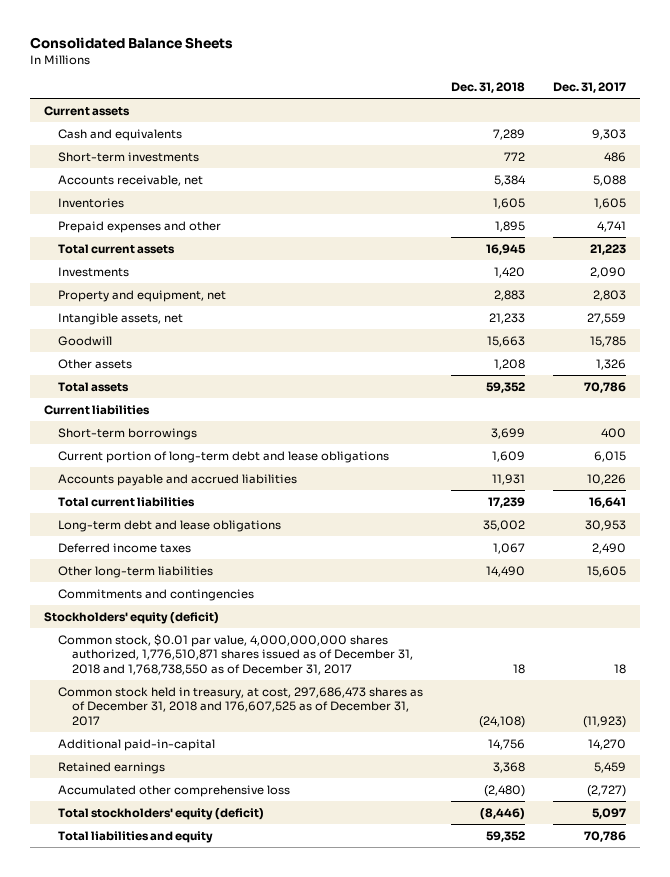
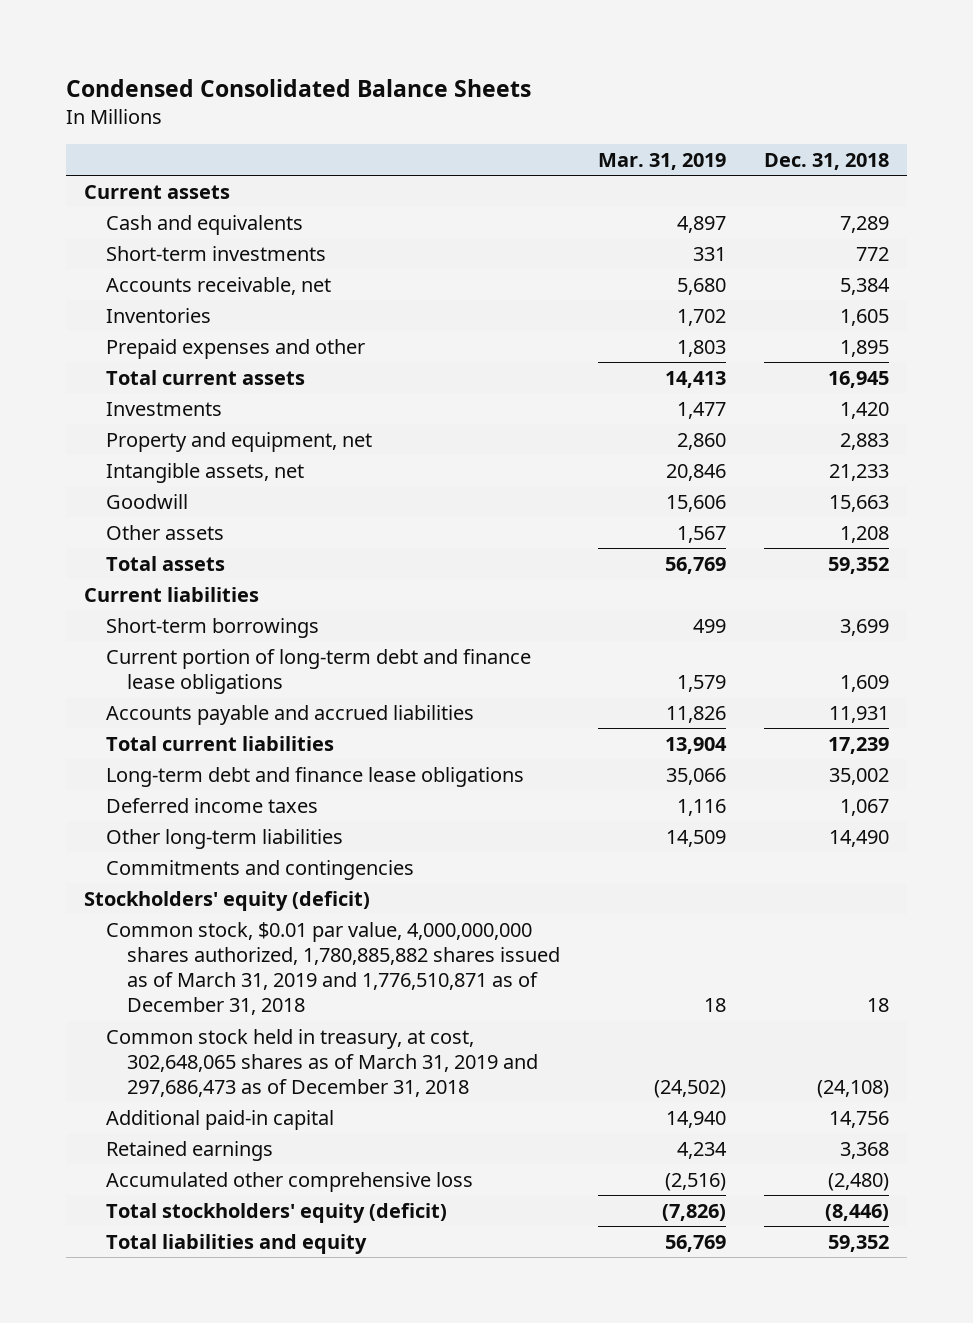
[29,37,233,50] Consolidated Balance Sheets -> [65,78,531,97] Condensed Consolidated Balance Sheets
[553,82,627,94] Dec. 31, 2017 -> none
none -> [597,152,726,170] Mar. 31, 2019
[57,450,389,463] Current portion of long-term debt and lease obligations -> [105,648,531,694] Current portion of long-term debt and finance lease obligations
[57,519,281,532] Long-term debt and lease obligations -> [105,766,524,787] Long-term debt and finance lease obligations
[57,633,413,675] Common stock, $0.01 par value, 4,000,000,000 shares authorized, 1,776,510,871 shares issued as of December 31, 2018 and 1,768,738,550 as of December 31, 2017 -> [105,921,560,1016] Common stock, $0.01 par value, 4,000,000,000 shares authorized, 1,780,885,882 shares issued as of March 31, 2019 and 1,776,510,871 as of December 31, 2018
[57,686,423,726] Common stock held in treasury, at cost, 297,686,473 shares as of December 31, 2018 and 176,607,525 as of December 31, 2017 -> [105,1028,538,1098] Common stock held in treasury, at cost, 302,648,065 shares as of March 31, 2019 and 297,686,473 as of December 31, 2018
[57,738,215,751] Additional paid-in-capital -> [105,1109,334,1130] Additional paid-in capital

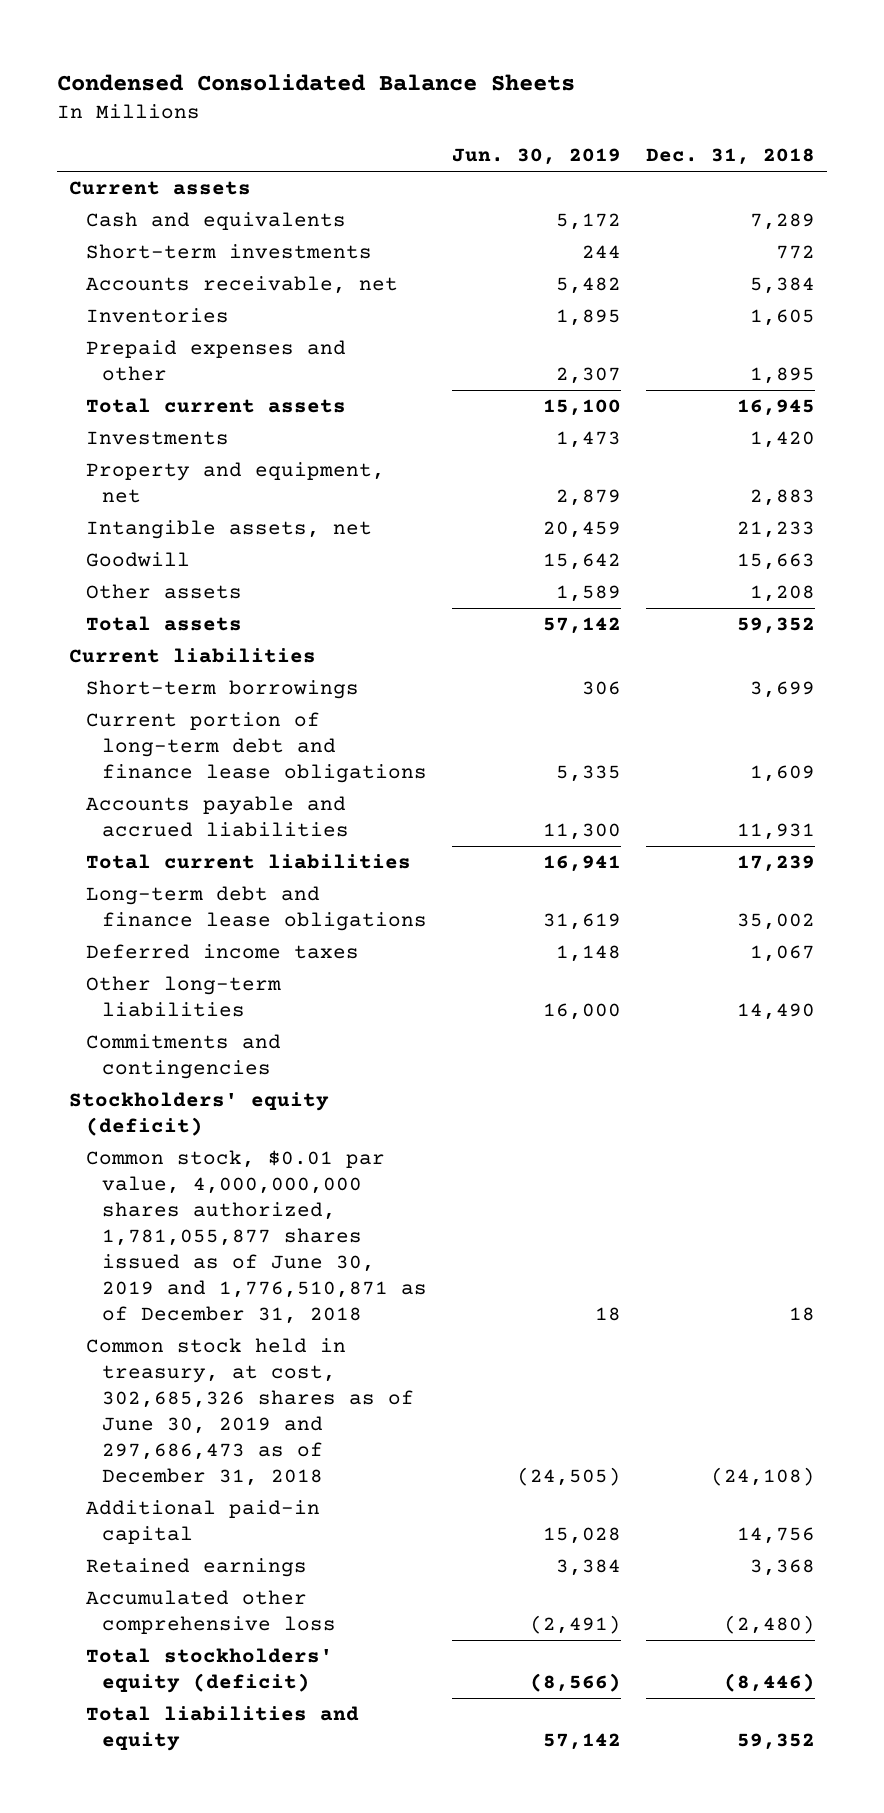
[597,152,726,170] Mar. 31, 2019 -> none
none -> [452,148,622,166] Jun. 30, 2019
[105,921,560,1016] Common stock, $0.01 par value, 4,000,000,000 shares authorized, 1,780,885,882 shares issued as of March 31, 2019 and 1,776,510,871 as of December 31, 2018 -> [85,1150,428,1324] Common stock, $0.01 par value, 4,000,000,000 shares authorized, 1,781,055,877 shares issued as of June 30, 2019 and 1,776,510,871 as of December 31, 2018
[105,1028,538,1098] Common stock held in treasury, at cost, 302,648,065 shares as of March 31, 2019 and 297,686,473 as of December 31, 2018 -> [85,1338,415,1486] Common stock held in treasury, at cost, 302,685,326 shares as of June 30, 2019 and 297,686,473 as of December 31, 2018

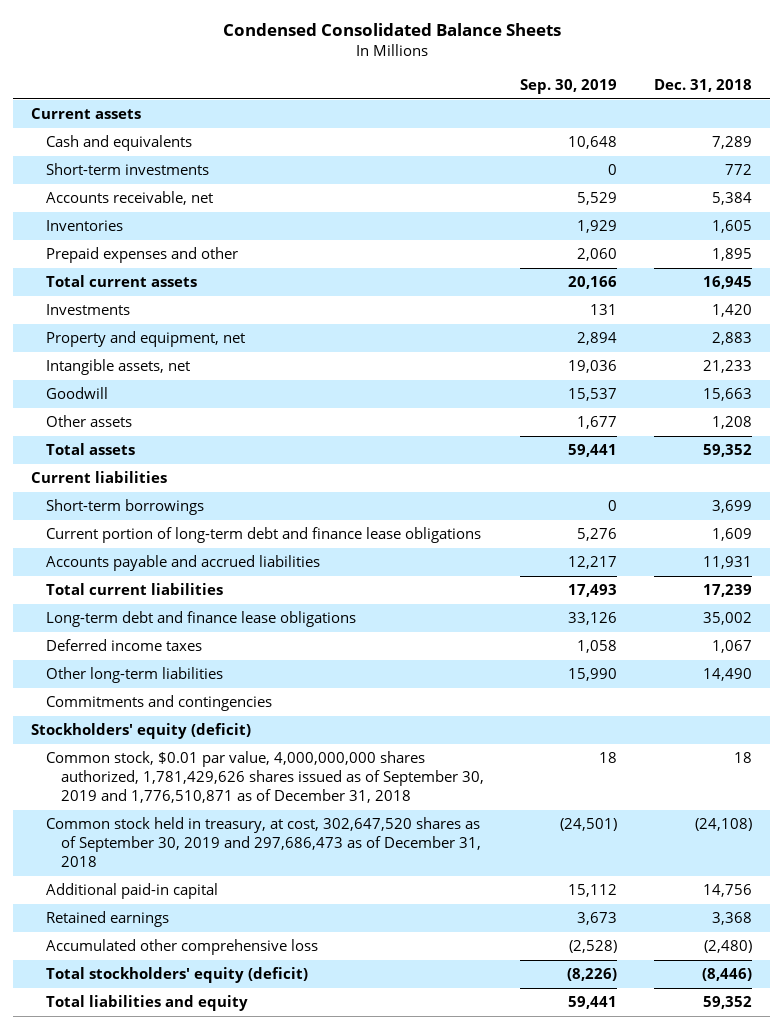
[452,148,622,166] Jun. 30, 2019 -> none
none -> [520,79,618,95] Sep. 30, 2019
[85,1150,428,1324] Common stock, $0.01 par value, 4,000,000,000 shares authorized, 1,781,055,877 shares issued as of June 30, 2019 and 1,776,510,871 as of December 31, 2018 -> [46,751,484,803] Common stock, $0.01 par value, 4,000,000,000 shares authorized, 1,781,429,626 shares issued as of September 30, 2019 and 1,776,510,871 as of December 31, 2018
[85,1338,415,1486] Common stock held in treasury, at cost, 302,685,326 shares as of June 30, 2019 and 297,686,473 as of December 31, 2018 -> [46,817,481,867] Common stock held in treasury, at cost, 302,647,520 shares as of September 30, 2019 and 297,686,473 as of December 31, 2018

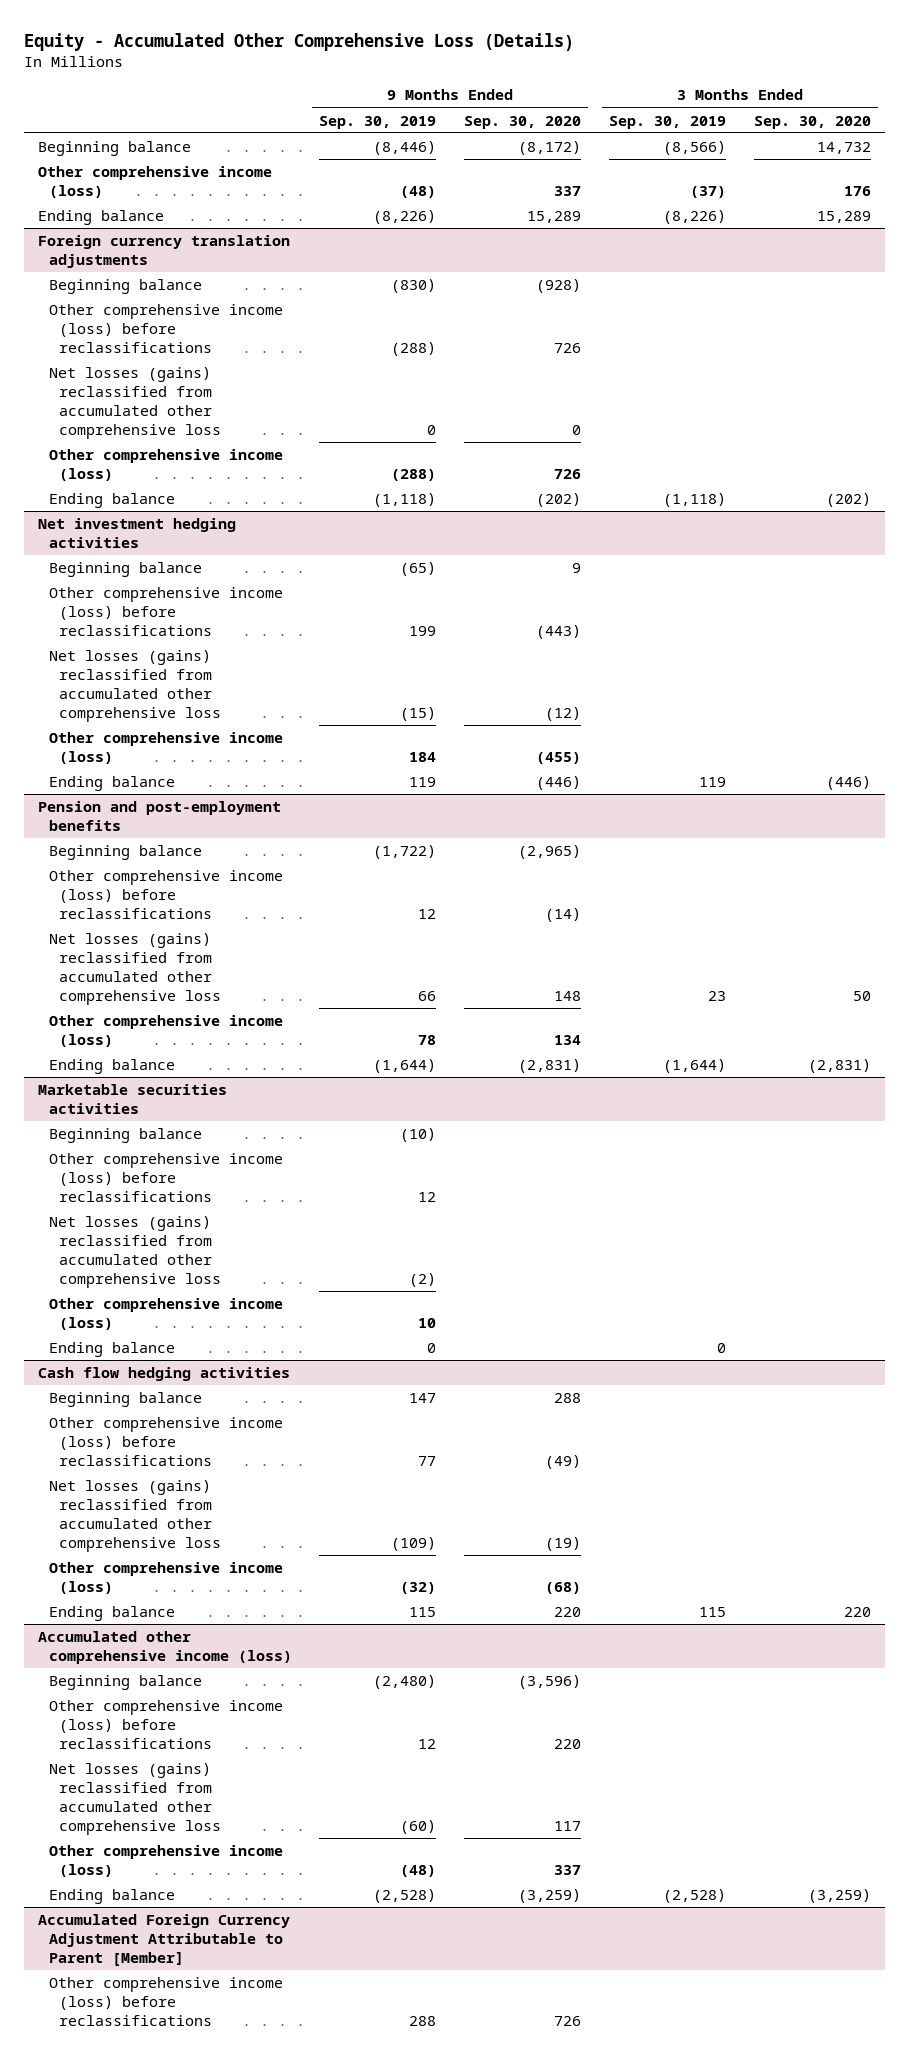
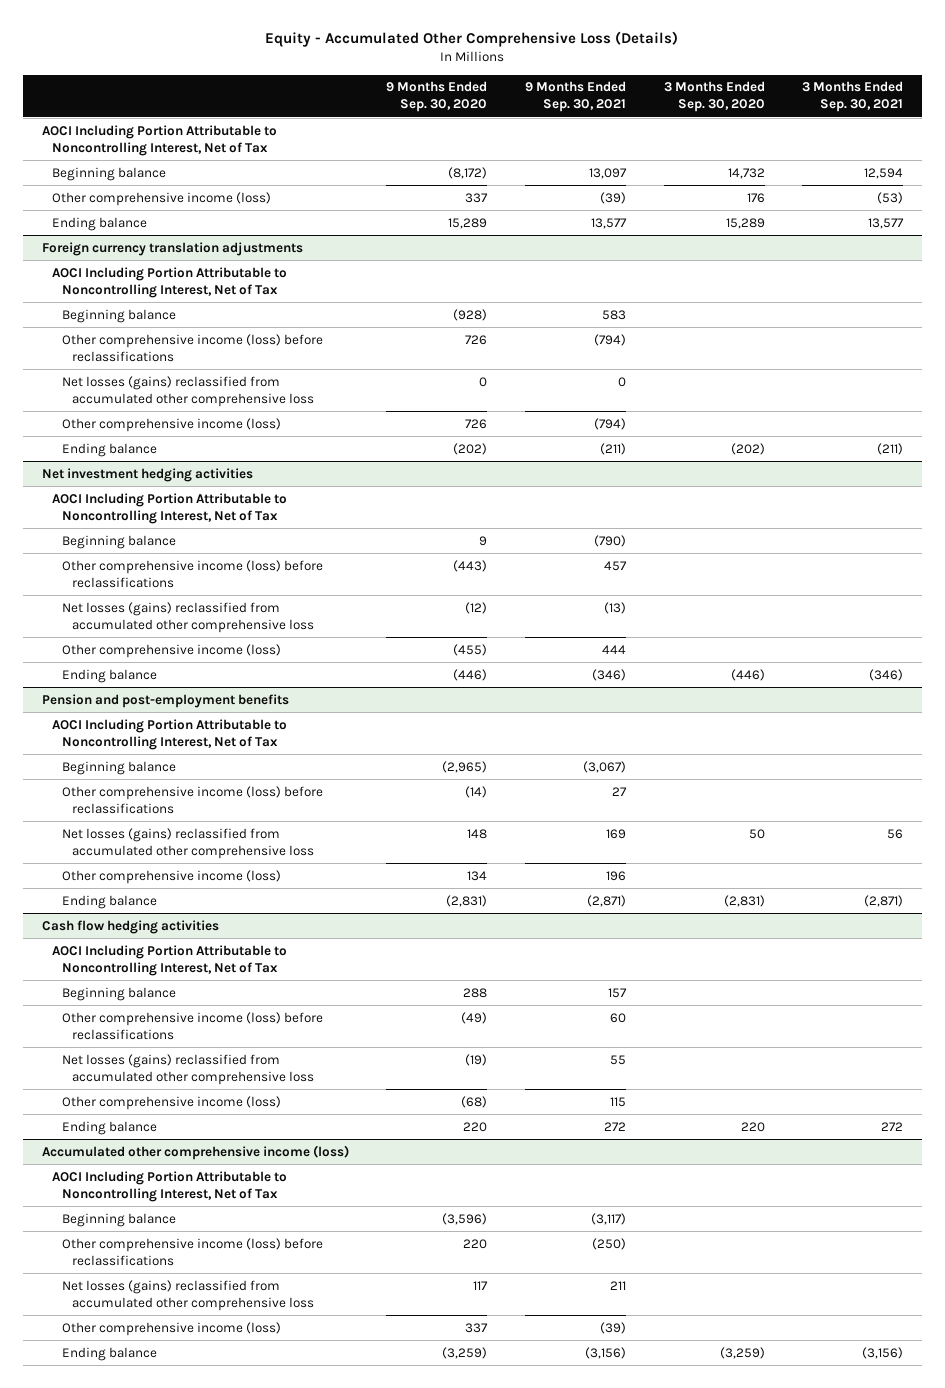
[319,115,437,129] Sep. 30, 2019 -> none
[609,115,727,129] Sep. 30, 2019 -> none
none -> [524,81,626,113] 9 Months Ended Sep. 30, 2021
none -> [802,81,904,113] 3 Months Ended Sep. 30, 2021
none -> [41,124,277,156] AOCI Including Portion Attributable to Noncontrolling Interest, Net of Tax
none -> [51,266,287,298] AOCI Including Portion Attributable to Noncontrolling Interest, Net of Tax
none -> [51,492,287,524] AOCI Including Portion Attributable to Noncontrolling Interest, Net of Tax
none -> [51,718,287,750] AOCI Including Portion Attributable to Noncontrolling Interest, Net of Tax
[37,1084,227,1114] Marketable securities activities -> none
[48,1128,202,1144] Beginning balance -> none
[48,1153,283,1202] Other comprehensive income (loss) before reclassifications -> none
[48,1216,222,1288] Net losses (gains) reclassified from accumulated other comprehensive loss -> none
[48,1298,283,1330] Other comprehensive income (loss) -> none
[48,1342,175,1358] Ending balance -> none
none -> [51,944,287,976] AOCI Including Portion Attributable to Noncontrolling Interest, Net of Tax
none -> [51,1170,287,1202] AOCI Including Portion Attributable to Noncontrolling Interest, Net of Tax
[37,1914,290,1966] Accumulated Foreign Currency Adjustment Attributable to Parent [Member] -> none
[48,1977,283,2026] Other comprehensive income (loss) before reclassifications -> none

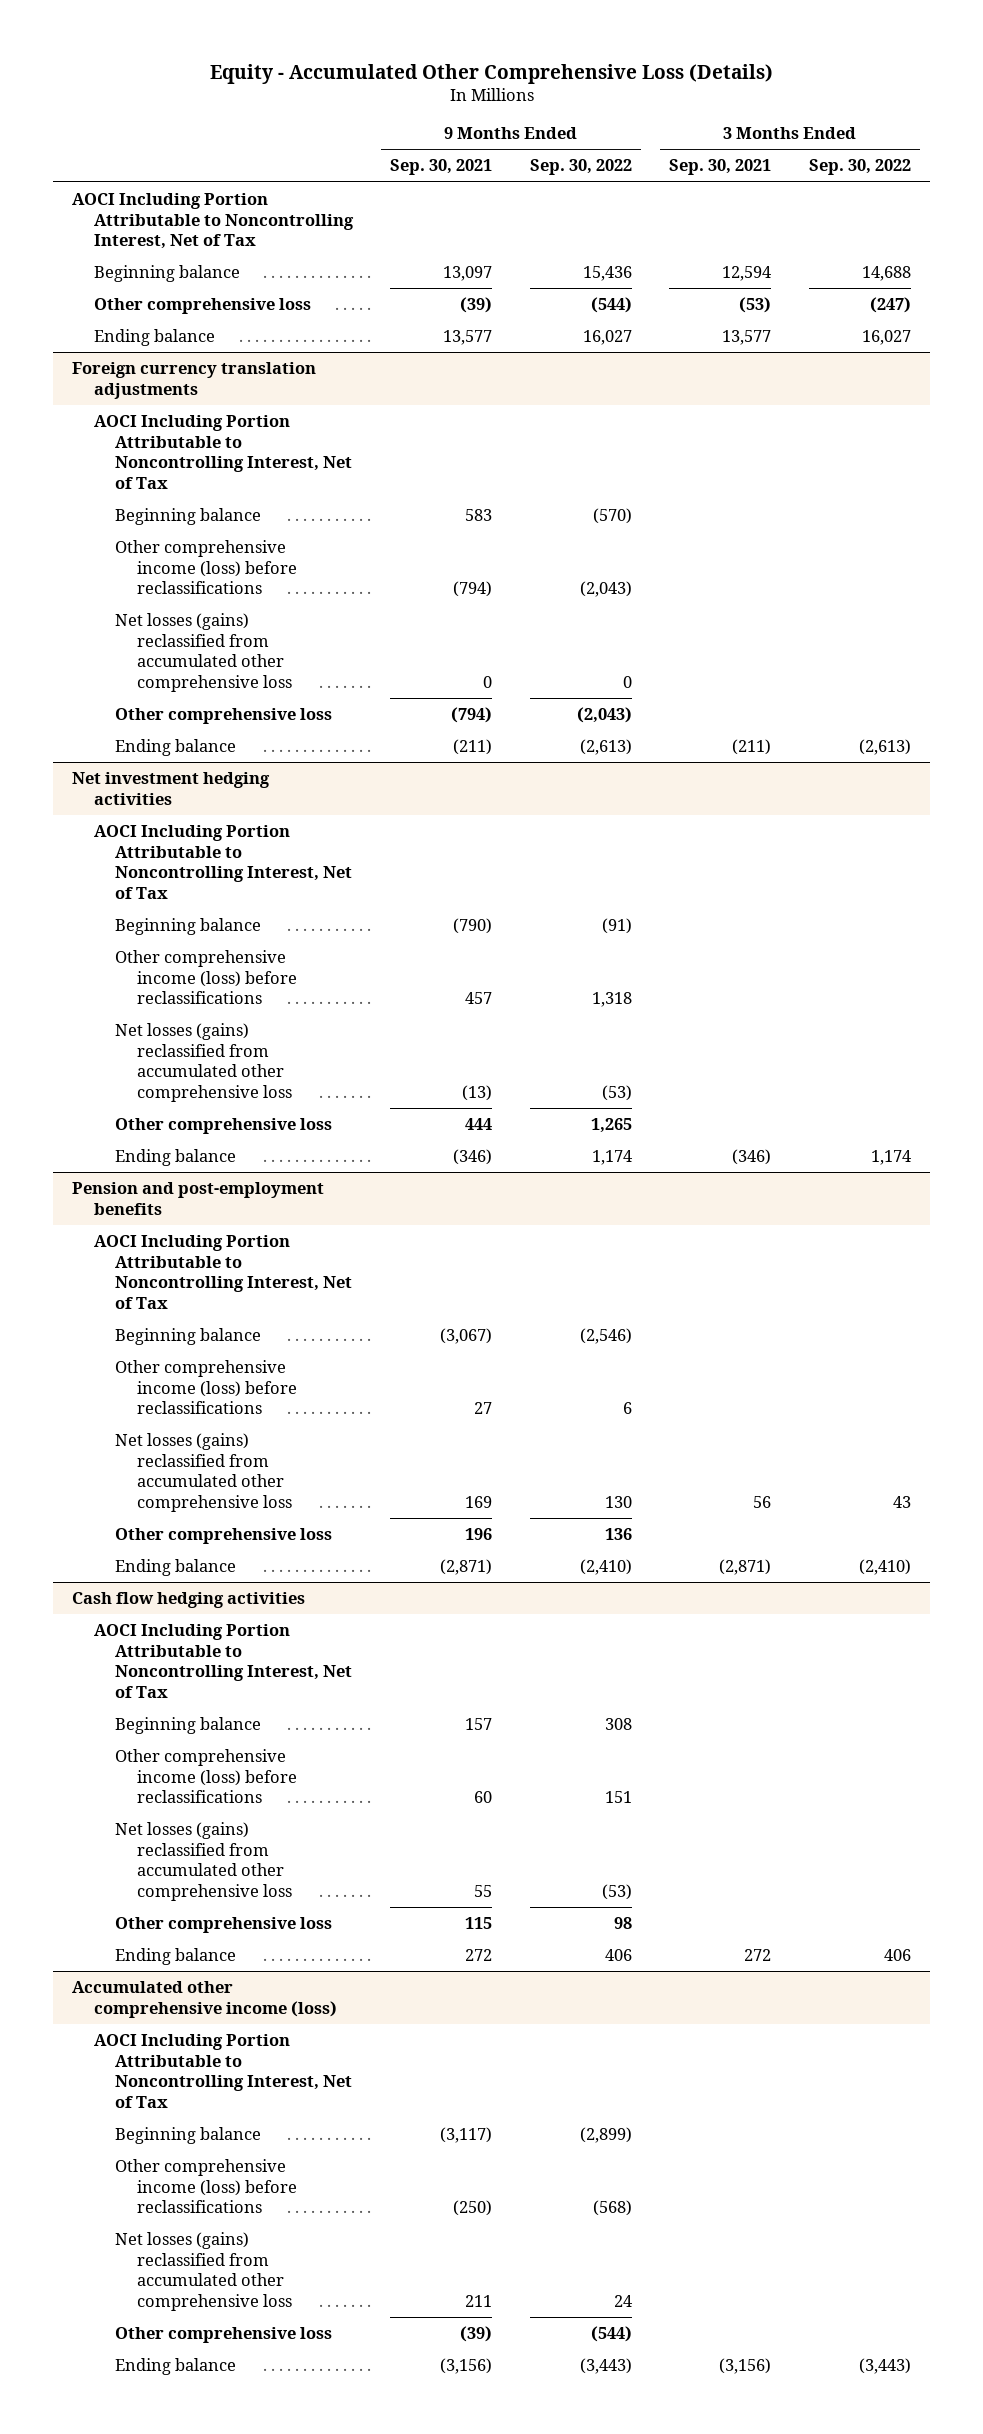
[386,81,488,113] 9 Months Ended Sep. 30, 2020 -> none
[663,81,765,113] 3 Months Ended Sep. 30, 2020 -> none
none -> [529,159,632,176] Sep. 30, 2022
none -> [809,159,912,176] Sep. 30, 2022
[51,191,271,206] Other comprehensive income (loss) -> [93,298,311,315] Other comprehensive loss
[61,417,281,432] Other comprehensive income (loss) -> [115,708,333,725] Other comprehensive loss
[61,643,281,658] Other comprehensive income (loss) -> [115,1118,333,1135] Other comprehensive loss
[61,869,281,884] Other comprehensive income (loss) -> [115,1528,333,1545] Other comprehensive loss
[61,1095,281,1110] Other comprehensive income (loss) -> [115,1917,333,1934] Other comprehensive loss
[61,1321,281,1336] Other comprehensive income (loss) -> [115,2327,333,2344] Other comprehensive loss

